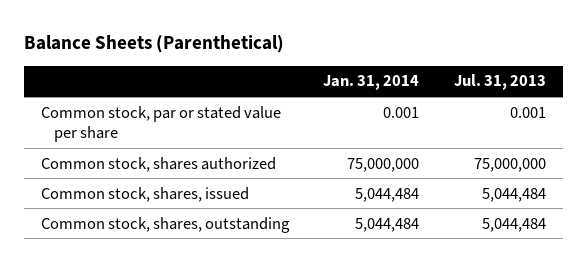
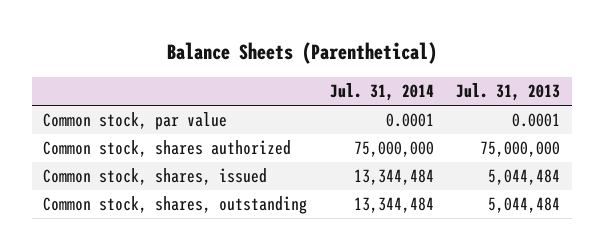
[323,75,420,91] Jan. 31, 2014 -> none
none -> [329,83,434,102] Jul. 31, 2014
[40,105,281,143] Common stock, par or stated value per share -> [43,112,228,131] Common stock, par value
[509,106,546,118] 0.001 -> [512,113,561,128] 0.0001

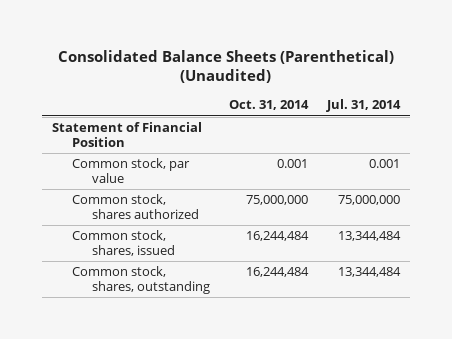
[166,42,437,65] Balance Sheets (Parenthetical) -> [57,49,394,84] Consolidated Balance Sheets (Parenthetical) (Unaudited)
[456,83,561,102] Jul. 31, 2013 -> none
none -> [228,100,309,111] Oct. 31, 2014
none -> [51,122,202,147] Statement of Financial Position
[385,113,434,128] 0.0001 -> [368,159,400,169] 0.001

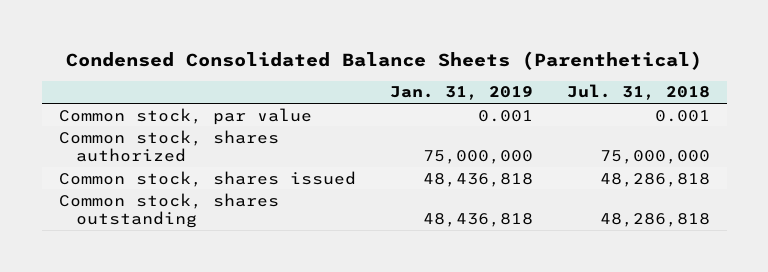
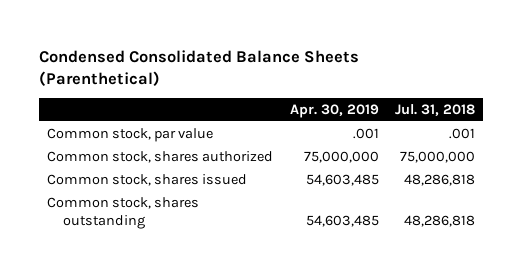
[389,86,533,101] Jan. 31, 2019 -> none
none -> [289,104,379,119] Apr. 30, 2019
[654,109,710,122] 0.001 -> [448,127,475,139] .001

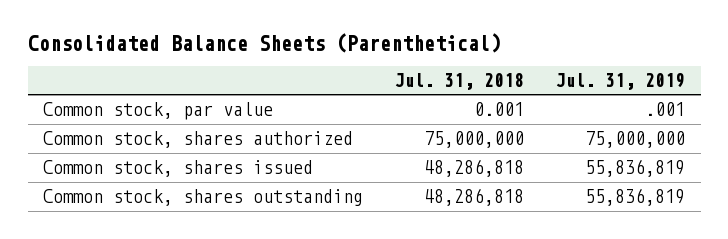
[39,49,360,86] Condensed Consolidated Balance Sheets (Parenthetical) -> [27,32,501,53] Consolidated Balance Sheets (Parenthetical)
[289,104,379,119] Apr. 30, 2019 -> none
none -> [555,73,686,91] Jul. 31, 2019
[448,127,475,139] .001 -> [474,102,525,117] 0.001

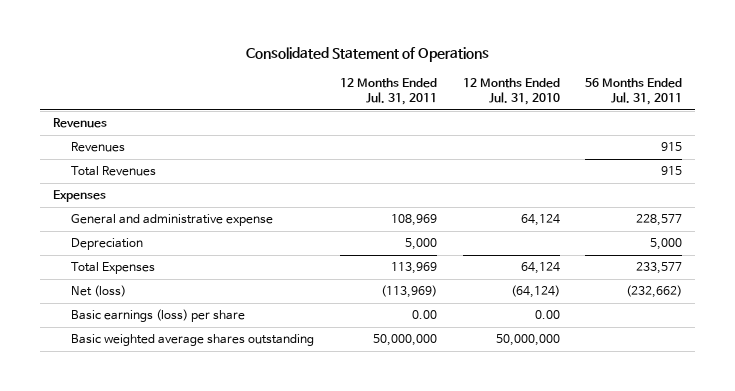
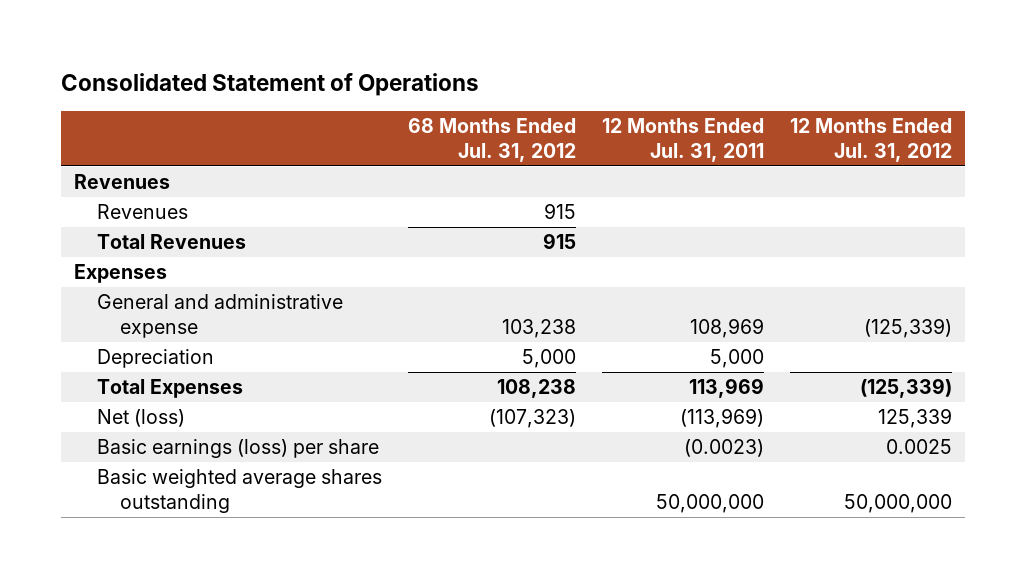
[462,77,560,105] 12 Months Ended Jul. 31, 2010 -> none
[585,77,683,105] 56 Months Ended Jul. 31, 2011 -> none
none -> [407,118,576,162] 68 Months Ended Jul. 31, 2012
none -> [789,118,952,162] 12 Months Ended Jul. 31, 2012
[411,310,437,320] 0.00 -> [683,439,764,458] (0.0023)

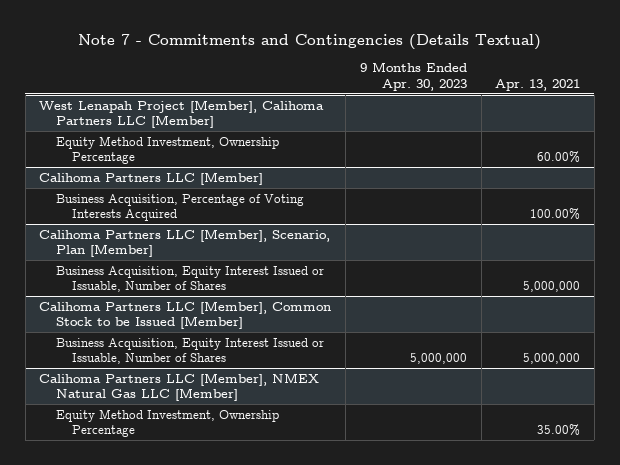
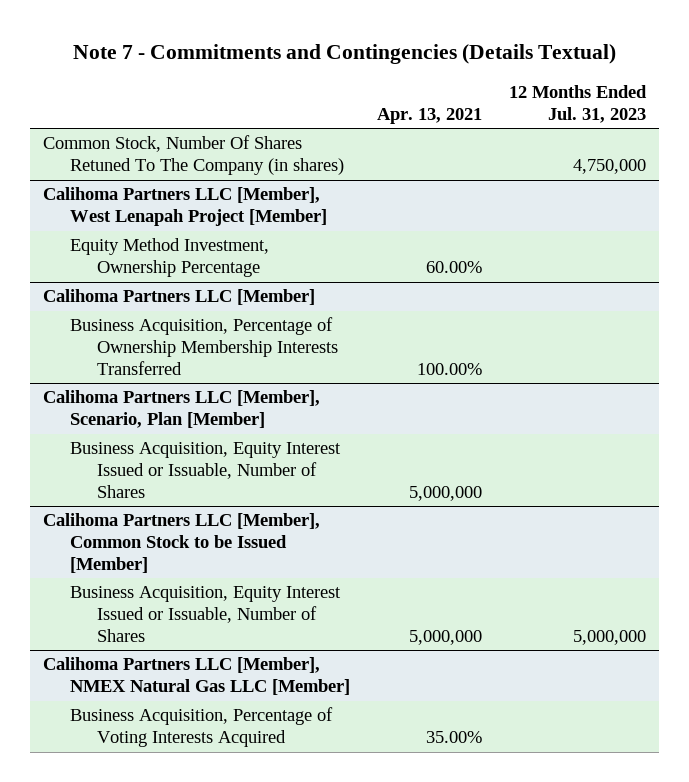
[359,62,467,91] 9 Months Ended Apr. 30, 2023 -> none
none -> [508,85,647,124] 12 Months Ended Jul. 31, 2023
none -> [43,135,345,176] Common Stock, Number Of Shares Retuned To The Company (in shares)
[39,99,325,129] West Lenapah Project [Member], Calihoma Partners LLC [Member] -> [43,187,328,227] Calihoma Partners LLC [Member], West Lenapah Project [Member]
[55,193,304,222] Business Acquisition, Percentage of Voting Interests Acquired -> [70,317,339,376] Business Acquisition, Percentage of Ownership Membership Interests Transferred
[55,408,279,438] Equity Method Investment, Ownership Percentage -> none
none -> [70,707,334,748] Business Acquisition, Percentage of Voting Interests Acquired

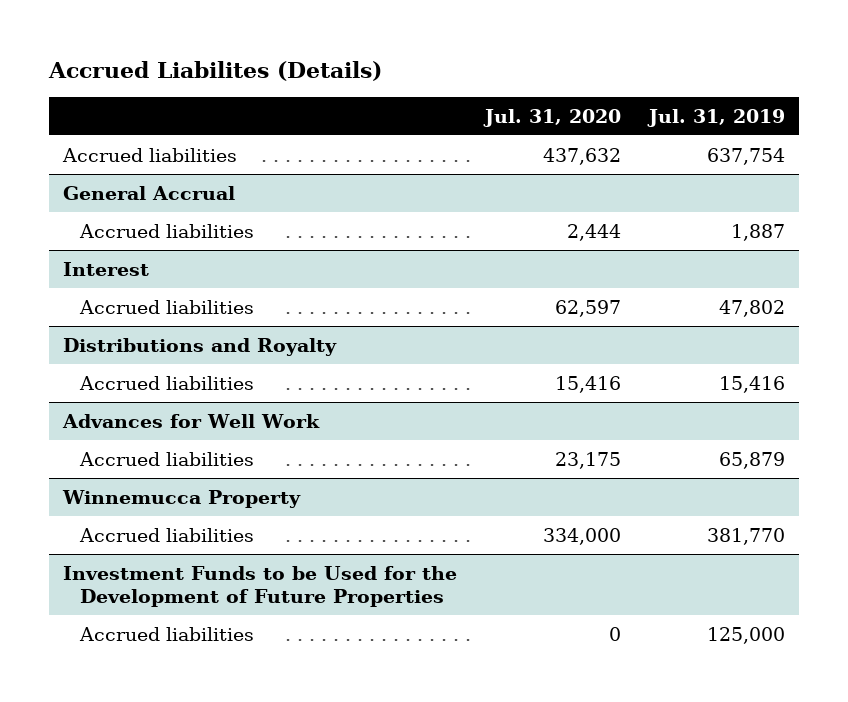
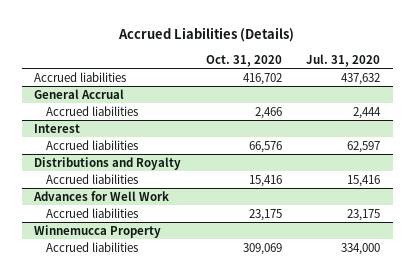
[48,61,383,82] Accrued Liabilites (Details) -> [118,27,295,43] Accrued Liabilities (Details)
[646,108,785,127] Jul. 31, 2019 -> none
none -> [205,54,282,67] Oct. 31, 2020
[63,565,458,607] Investment Funds to be Used for the Development of Future Properties -> none
[78,626,254,641] Accrued liabilities -> none

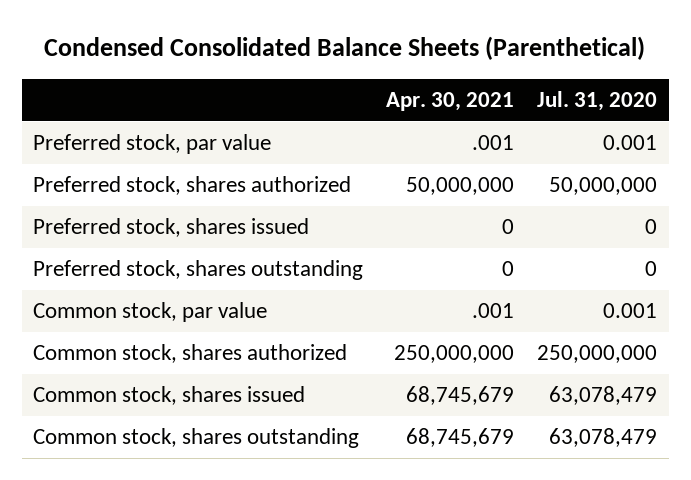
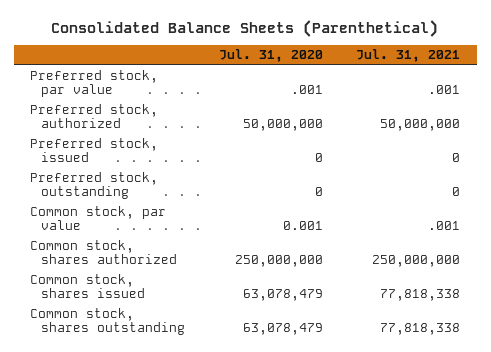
[44,36,646,61] Condensed Consolidated Balance Sheets (Parenthetical) -> [51,19,439,37] Consolidated Balance Sheets (Parenthetical)
[386,91,515,111] Apr. 30, 2021 -> none
none -> [356,49,461,63] Jul. 31, 2021
[603,135,658,151] 0.001 -> [290,85,323,95] .001
[33,176,352,196] Preferred stock, shares authorized -> [30,103,159,129] Preferred stock, authorized
[33,218,310,238] Preferred stock, shares issued -> [30,137,159,163] Preferred stock, issued
[33,260,364,281] Preferred stock, shares outstanding -> [30,171,159,200] Preferred stock, outstanding

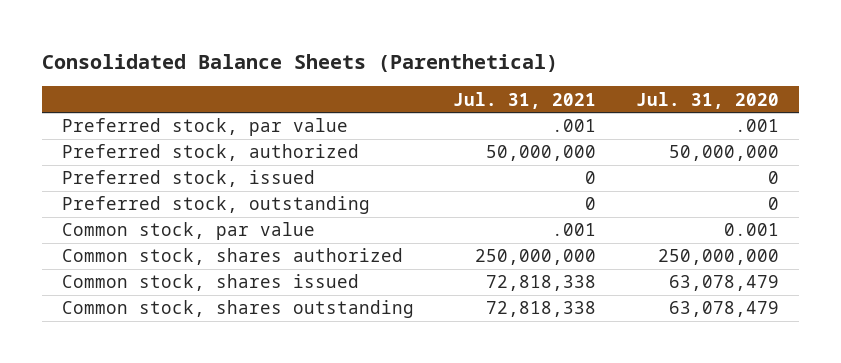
[380,289,461,302] 77,818,338 -> [486,275,597,292] 72,818,338
[380,323,461,336] 77,818,338 -> [486,301,597,318] 72,818,338

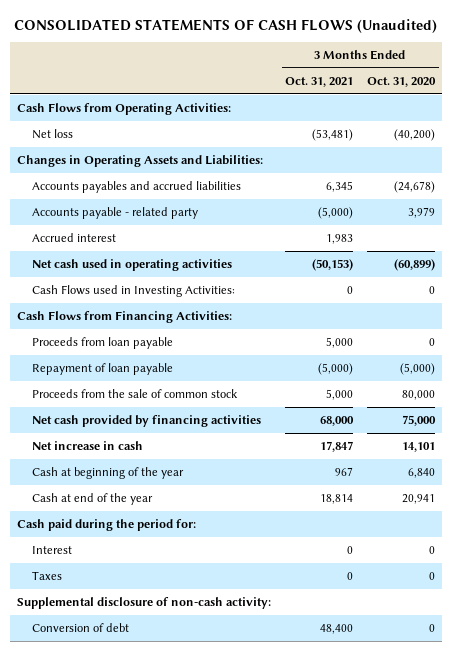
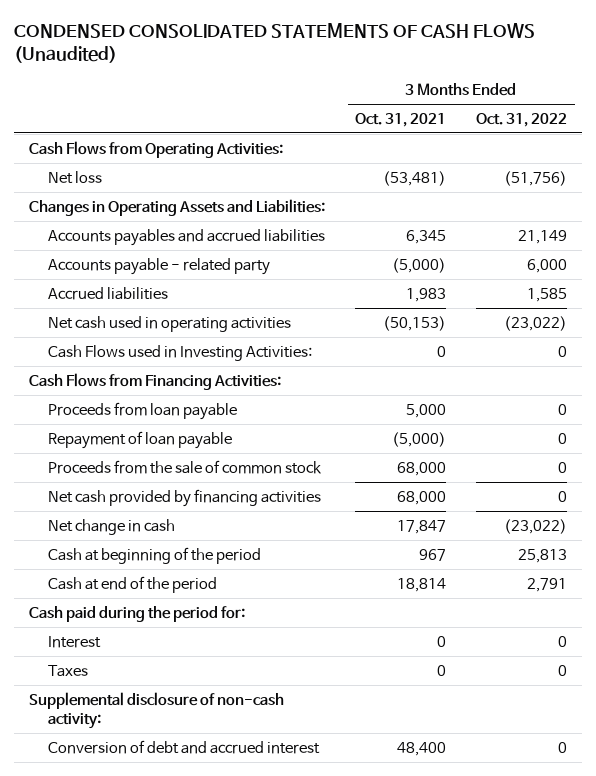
[14,18,438,33] CONSOLIDATED STATEMENTS OF CASH FLOWS (Unaudited) -> [13,23,535,64] CONDENSED CONSOLIDATED STATEMENTS OF CASH FLOWS (Unaudited)
[367,76,437,87] Oct. 31, 2020 -> none
none -> [476,112,568,127] Oct. 31, 2022
[31,232,116,242] Accrued interest -> [48,286,169,300] Accrued liabilities
[326,388,354,400] 5,000 -> [397,461,447,476] 68,000
[31,440,143,450] Net increase in cash -> [48,518,176,535] Net change in cash
[31,466,184,479] Cash at beginning of the year -> [48,546,262,564] Cash at beginning of the period
[31,492,153,505] Cash at end of the year -> [48,575,218,593] Cash at end of the period
[31,622,129,632] Conversion of debt -> [48,739,321,754] Conversion of debt and accrued interest

